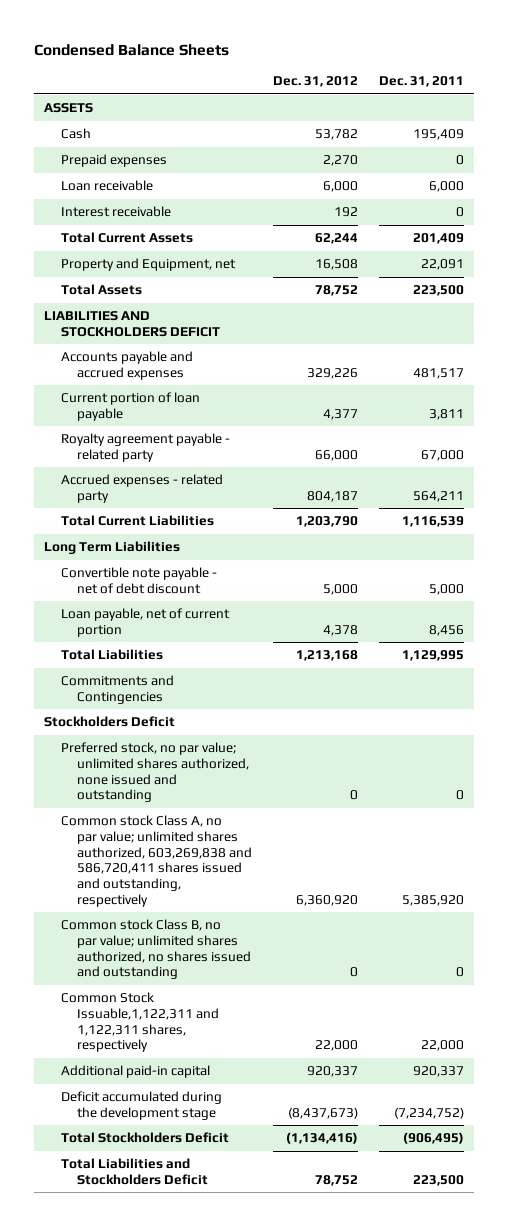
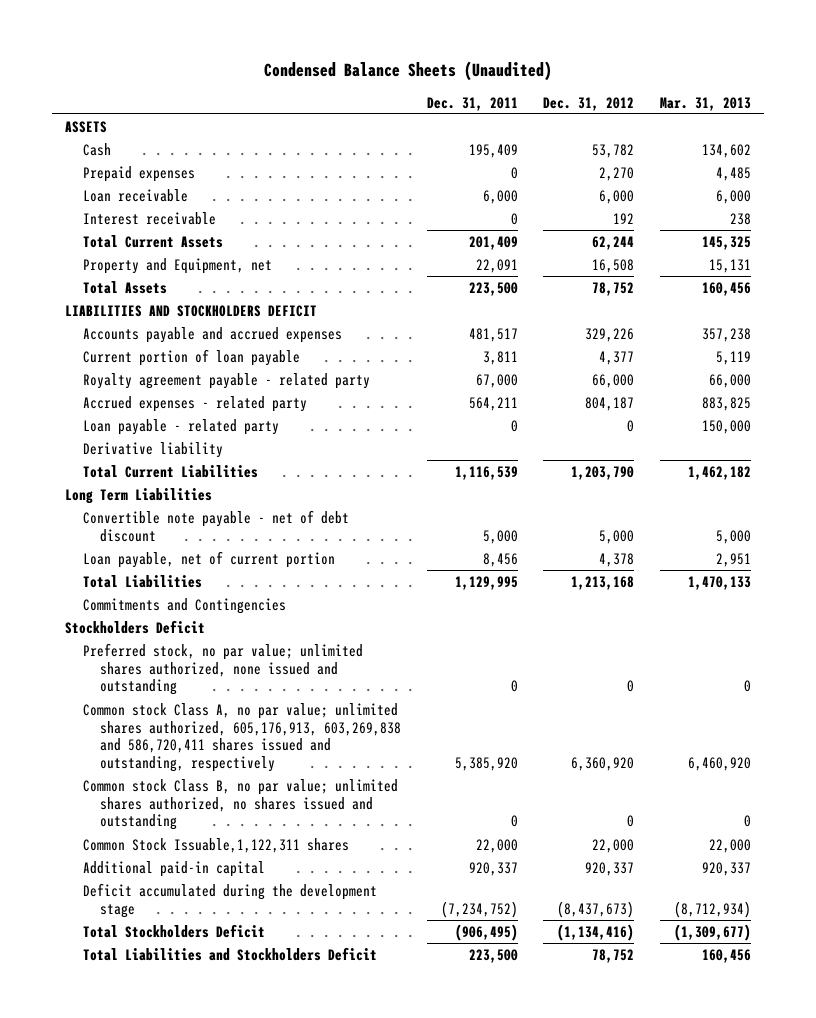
[33,43,229,56] Condensed Balance Sheets -> [263,60,552,81] Condensed Balance Sheets (Unaudited)
none -> [660,96,752,111] Mar. 31, 2013
none -> [82,418,279,435] Loan payable - related party
none -> [82,441,223,458] Derivative liability
[60,815,253,907] Common stock Class A, no par value; unlimited shares authorized, 603,269,838 and 586,720,411 shares issued and outstanding, respectively -> [82,702,402,773] Common stock Class A, no par value; unlimited shares authorized, 605,176,913, 603,269,838 and 586,720,411 shares issued and outstanding, respectively
[60,992,220,1053] Common Stock Issuable,1,122,311 and 1,122,311 shares, respectively -> [82,837,349,853] Common Stock Issuable,1,122,311 shares

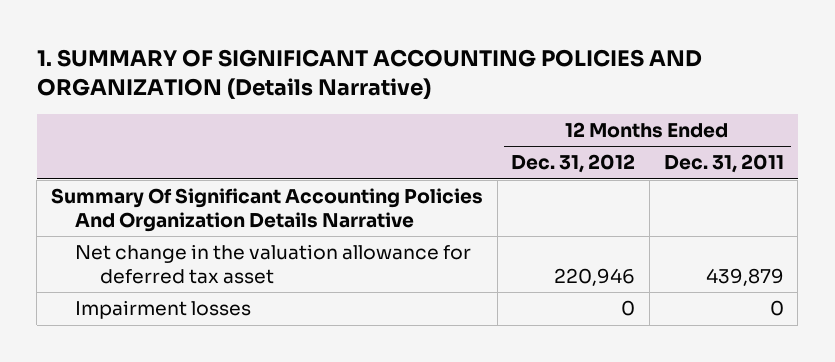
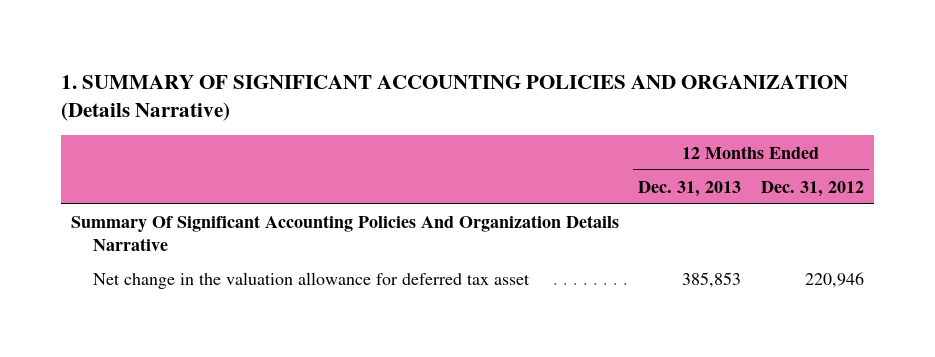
[663,154,784,174] Dec. 31, 2011 -> none
none -> [638,180,742,197] Dec. 31, 2013
[75,300,252,320] Impairment losses -> none

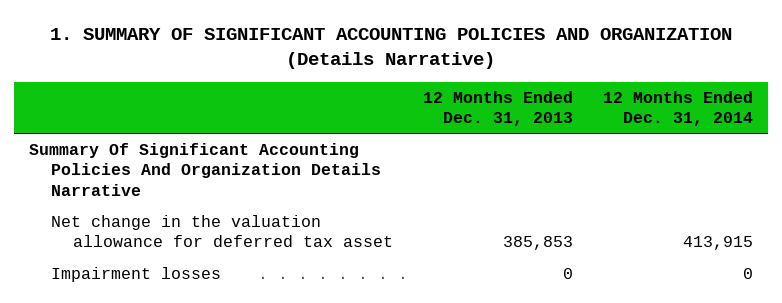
[761,180,865,197] Dec. 31, 2012 -> none
none -> [603,90,754,127] 12 Months Ended Dec. 31, 2014
none -> [51,266,222,282] Impairment losses

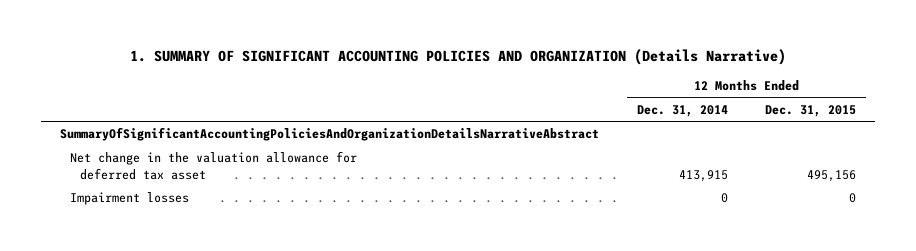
[423,90,574,127] 12 Months Ended Dec. 31, 2013 -> none
none -> [765,104,857,117] Dec. 31, 2015
[29,142,382,196] Summary Of Significant Accounting Policies And Organization Details Narrative -> [60,127,600,142] SummaryOfSignificantAccountingPoliciesAndOrganizationDetailsNarrativeAbstract

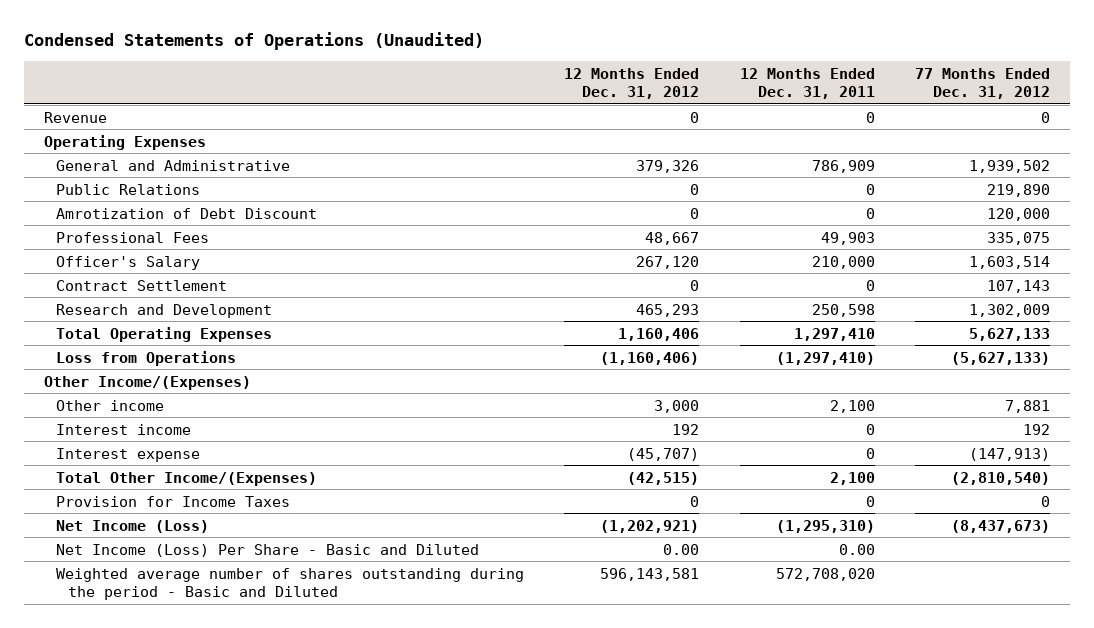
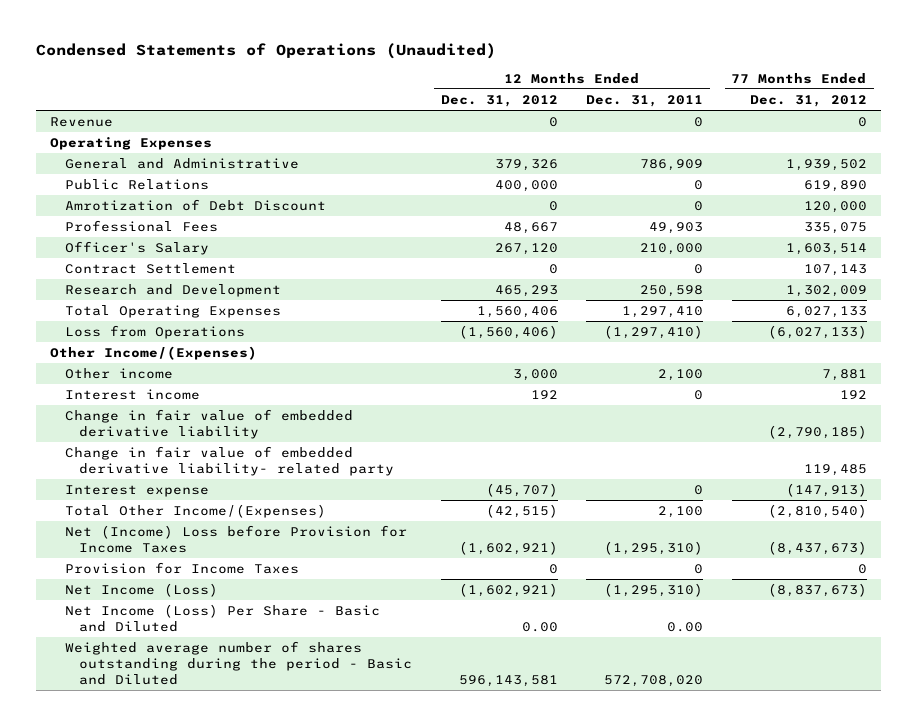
[690,183,700,195] 0 -> [494,180,558,193] 400,000
[987,183,1051,197] 219,890 -> [803,180,867,193] 619,890
[618,327,700,341] 1,160,406 -> [476,306,558,319] 1,560,406
[969,327,1051,341] 5,627,133 -> [785,306,867,319] 6,027,133
[600,351,700,365] (1,160,406) -> [458,325,558,340] (1,560,406)
[951,351,1051,365] (5,627,133) -> [767,325,867,340] (6,027,133)
none -> [64,409,353,439] Change in fair value of embedded derivative liability
none -> [64,446,395,476] Change in fair value of embedded derivative liability- related party
none -> [64,525,407,553] Net (Income) Loss before Provision for Income Taxes
[600,519,700,533] (1,202,921) -> [458,583,558,598] (1,602,921)
[951,519,1051,533] (8,437,673) -> [767,583,867,598] (8,837,673)

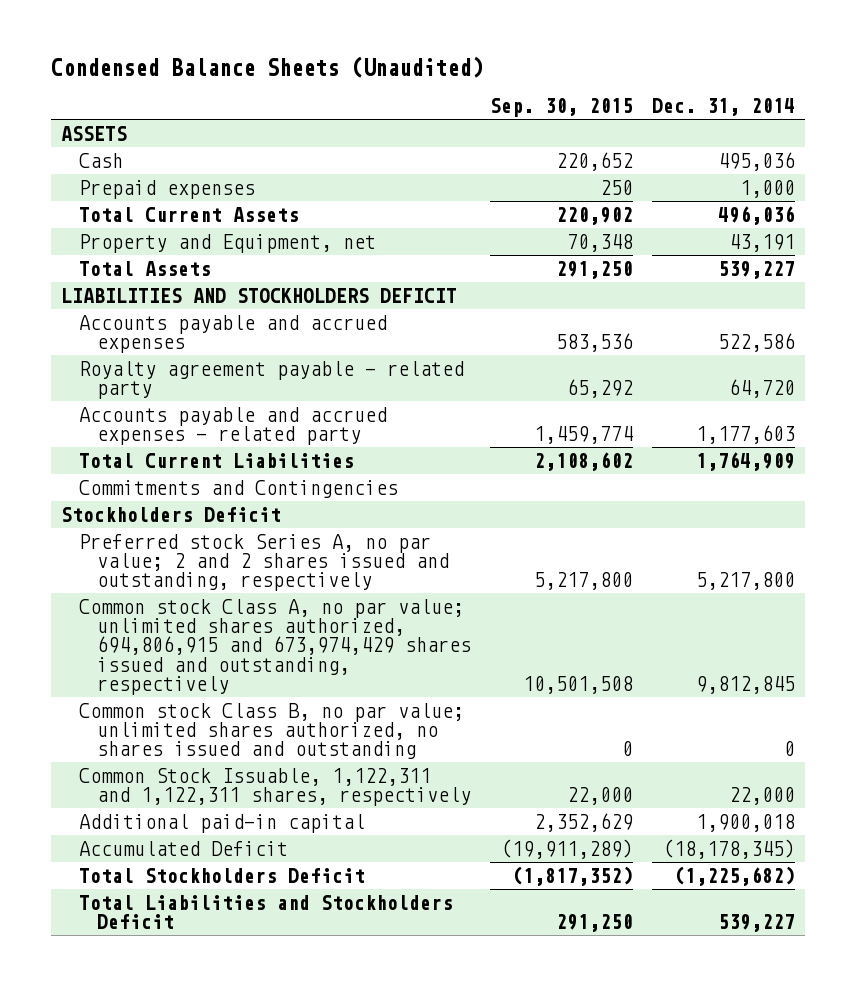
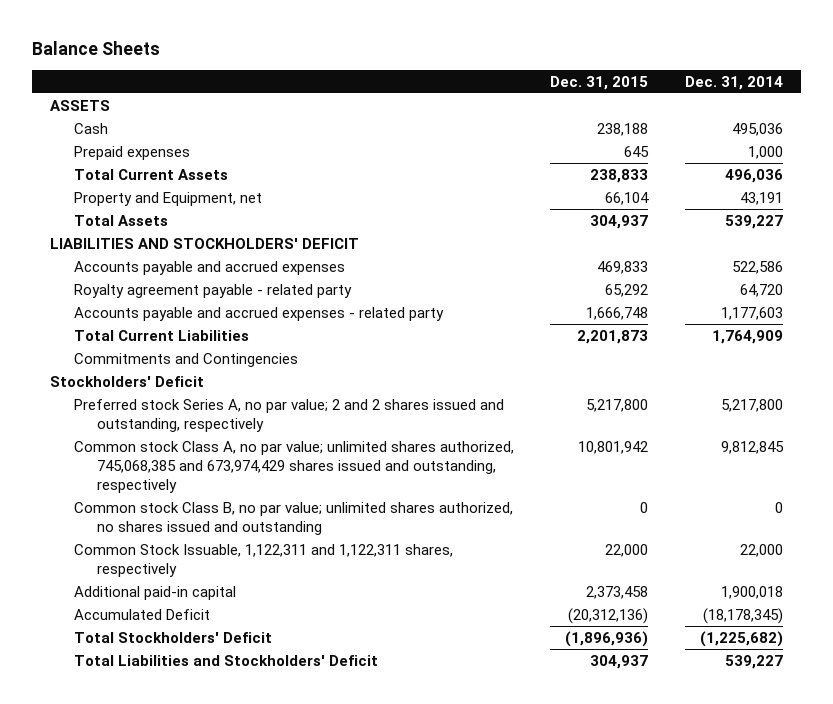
[51,56,484,79] Condensed Balance Sheets (Unaudited) -> [31,40,160,55] Balance Sheets
[490,98,634,118] Sep. 30, 2015 -> none
none -> [550,75,649,90] Dec. 31, 2015
[60,287,457,303] LIABILITIES AND STOCKHOLDERS DEFICIT -> [49,237,359,249] LIABILITIES AND STOCKHOLDERS' DEFICIT
[60,506,281,522] Stockholders Deficit -> [49,375,204,387] Stockholders' Deficit
[78,598,472,696] Common stock Class A, no par value; unlimited shares authorized, 694,806,915 and 673,974,429 shares issued and outstanding, respectively -> [73,440,514,493] Common stock Class A, no par value; unlimited shares authorized, 745,068,385 and 673,974,429 shares issued and outstanding, respectively
[78,867,365,883] Total Stockholders Deficit -> [73,631,272,643] Total Stockholders' Deficit
[78,894,453,930] Total Liabilities and Stockholders Deficit -> [73,654,378,666] Total Liabilities and Stockholders' Deficit

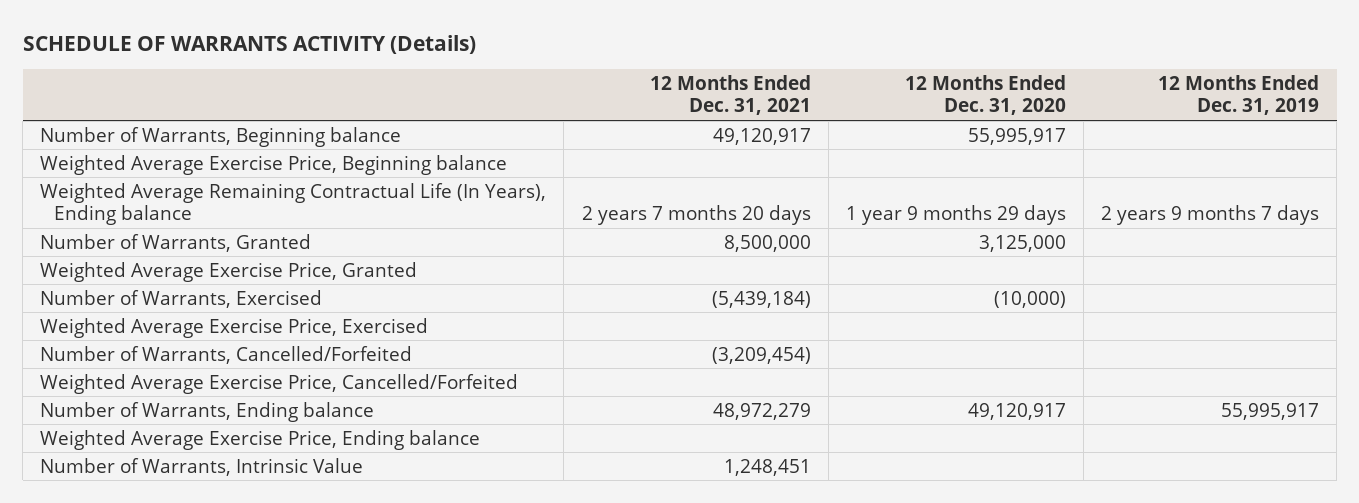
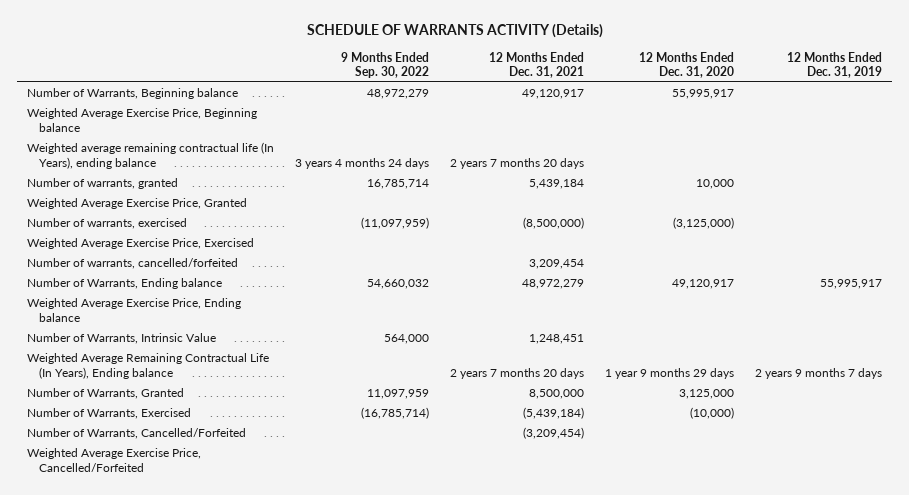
none -> [341,51,430,79] 9 Months Ended Sep. 30, 2022
none -> [27,142,275,169] Weighted average remaining contractual life (In Years), ending balance
none -> [27,178,179,190] Number of warrants, granted
none -> [27,218,188,230] Number of warrants, exercised
none -> [27,258,239,270] Number of warrants, cancelled/forfeited
[40,182,547,226] Weighted Average Remaining Contractual Life (In Years), Ending balance -> [27,353,270,379] Weighted Average Remaining Contractual Life (In Years), Ending balance
[40,233,312,252] Number of Warrants, Granted -> [27,388,185,400] Number of Warrants, Granted
[40,289,323,308] Number of Warrants, Exercised -> [27,408,192,420] Number of Warrants, Exercised
[40,345,413,364] Number of Warrants, Cancelled/Forfeited -> [27,428,247,440] Number of Warrants, Cancelled/Forfeited
[40,373,519,394] Weighted Average Exercise Price, Cancelled/Forfeited -> [27,448,202,472] Weighted Average Exercise Price, Cancelled/Forfeited

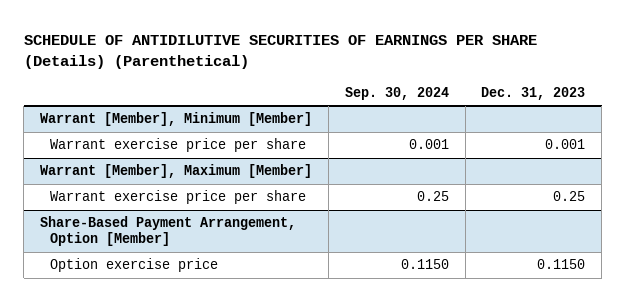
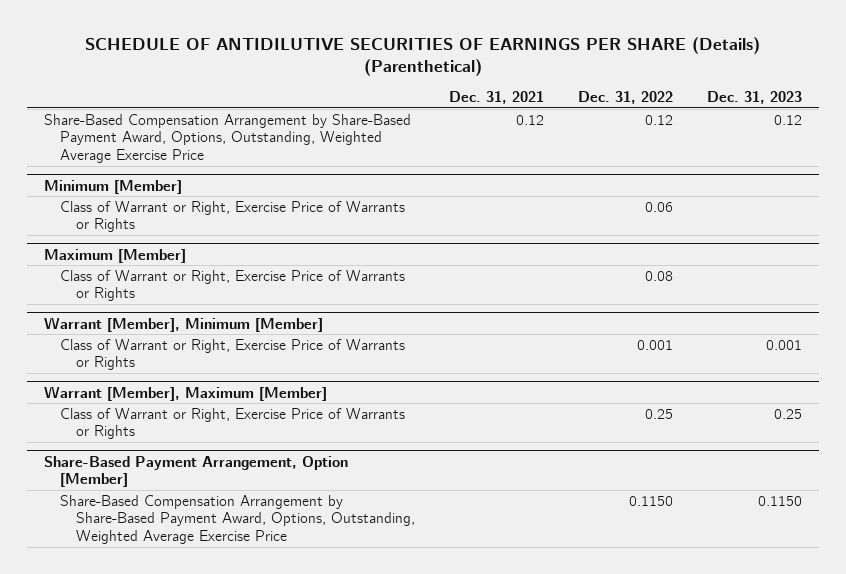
[344,86,449,100] Sep. 30, 2024 -> none
none -> [448,91,544,105] Dec. 31, 2021
none -> [577,91,673,105] Dec. 31, 2022
none -> [44,113,412,163] Share-Based Compensation Arrangement by Share-Based Payment Award, Options, Outstanding, Weighted Average Exercise Price
none -> [44,179,183,194] Minimum [Member]
none -> [60,200,406,233] Class of Warrant or Right, Exercise Price of Warrants or Rights
none -> [44,248,187,263] Maximum [Member]
none -> [60,269,406,302] Class of Warrant or Right, Exercise Price of Warrants or Rights
[49,138,306,153] Warrant exercise price per share -> [60,338,406,371] Class of Warrant or Right, Exercise Price of Warrants or Rights
[49,190,306,205] Warrant exercise price per share -> [60,407,406,440] Class of Warrant or Right, Exercise Price of Warrants or Rights
[49,258,218,273] Option exercise price -> [60,494,415,544] Share-Based Compensation Arrangement by Share-Based Payment Award, Options, Outstanding, Weighted Average Exercise Price

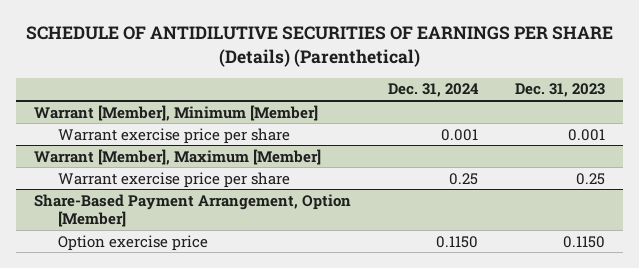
[448,91,544,105] Dec. 31, 2021 -> none
[577,91,673,105] Dec. 31, 2022 -> none
none -> [388,83,480,98] Dec. 31, 2024
[44,113,412,163] Share-Based Compensation Arrangement by Share-Based Payment Award, Options, Outstanding, Weighted Average Exercise Price -> none
[44,179,183,194] Minimum [Member] -> none
[60,200,406,233] Class of Warrant or Right, Exercise Price of Warrants or Rights -> none
[44,248,187,263] Maximum [Member] -> none
[60,269,406,302] Class of Warrant or Right, Exercise Price of Warrants or Rights -> none
[60,338,406,371] Class of Warrant or Right, Exercise Price of Warrants or Rights -> [57,127,290,144] Warrant exercise price per share
[60,407,406,440] Class of Warrant or Right, Exercise Price of Warrants or Rights -> [57,171,290,188] Warrant exercise price per share
[60,494,415,544] Share-Based Compensation Arrangement by Share-Based Payment Award, Options, Outstanding, Weighted Average Exercise Price -> [57,234,208,251] Option exercise price

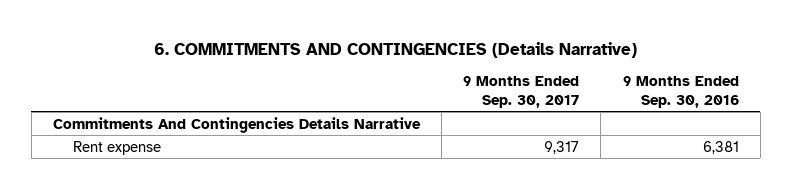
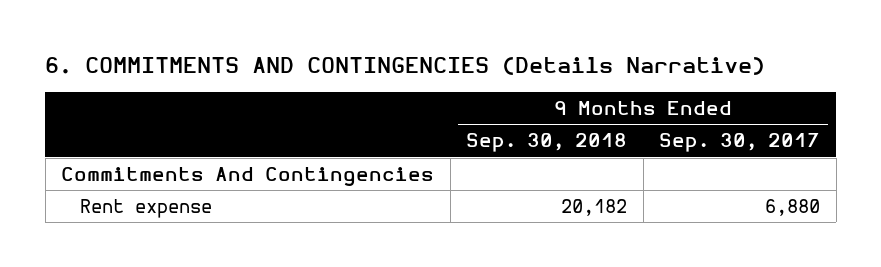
[622,76,739,108] 9 Months Ended Sep. 30, 2016 -> none
none -> [466,133,628,153] Sep. 30, 2018
[53,116,422,133] Commitments And Contingencies Details Narrative -> [61,167,435,187] Commitments And Contingencies
[544,140,580,154] 9,317 -> [765,199,821,217] 6,880

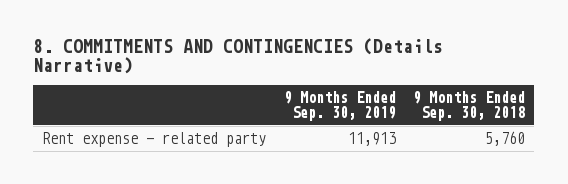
[45,57,766,76] 6. COMMITMENTS AND CONTINGENCIES (Details Narrative) -> [33,37,444,75] 8. COMMITMENTS AND CONTINGENCIES (Details Narrative)
[659,133,821,153] Sep. 30, 2017 -> none
none -> [283,91,396,122] 9 Months Ended Sep. 30, 2019
[61,167,435,187] Commitments And Contingencies -> none
[80,199,213,219] Rent expense -> [42,132,267,148] Rent expense - related party
[561,199,628,217] 20,182 -> [485,131,526,147] 5,760

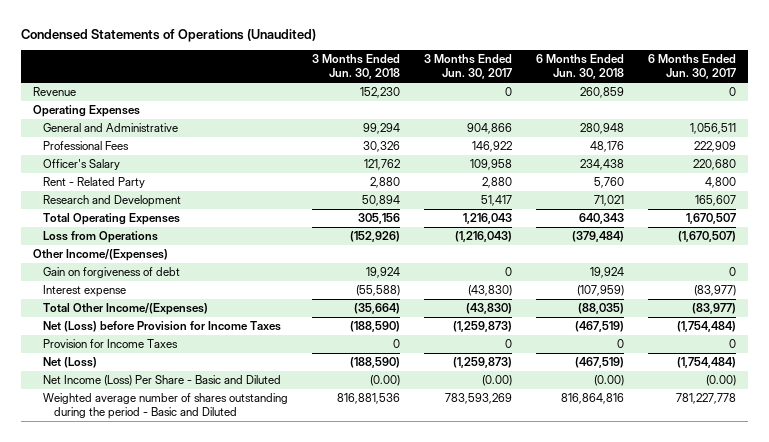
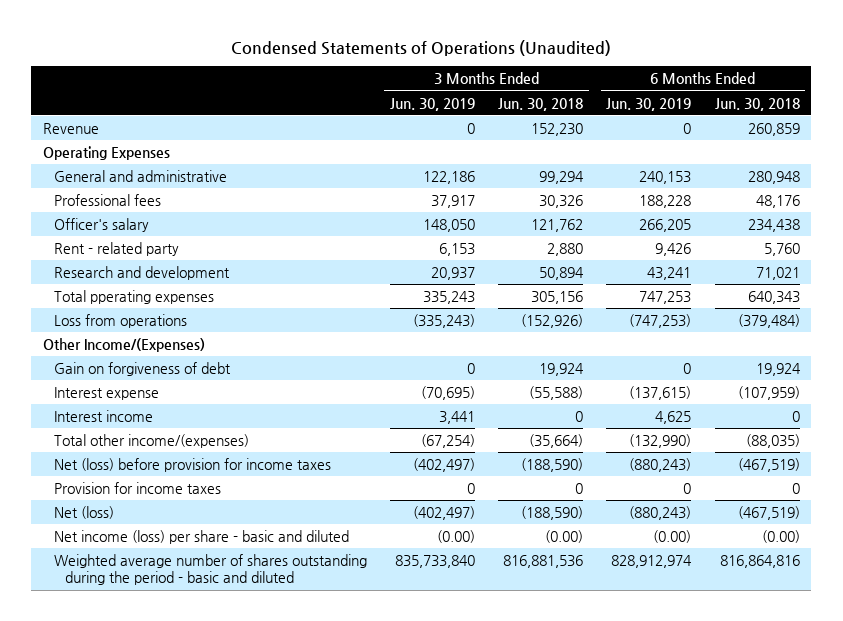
[424,54,513,80] 3 Months Ended Jun. 30, 2017 -> none
[648,54,737,80] 6 Months Ended Jun. 30, 2017 -> none
none -> [389,97,475,111] Jun. 30, 2019
none -> [606,97,692,111] Jun. 30, 2019
[43,123,179,133] General and Administrative -> [53,169,227,182] General and administrative
[43,141,130,151] Professional Fees -> [53,193,161,206] Professional fees
[43,159,121,171] Officer's Salary -> [53,217,149,232] Officer's salary
[43,177,146,189] Rent - Related Party -> [53,241,179,256] Rent - related party
[43,195,182,208] Research and Development -> [53,265,230,280] Research and development
[43,213,181,226] Total Operating Expenses -> [53,289,214,304] Total pperating expenses
[43,231,159,244] Loss from Operations -> [53,313,187,328] Loss from operations
none -> [53,409,153,422] Interest income
[43,303,209,316] Total Other Income/(Expenses) -> [53,433,249,448] Total other income/(expenses)
[43,321,282,333] Net (Loss) before Provision for Income Taxes -> [53,457,331,472] Net (loss) before provision for income taxes
[43,339,179,349] Provision for Income Taxes -> [53,481,221,494] Provision for income taxes
[43,357,98,369] Net (Loss) -> [53,505,114,519] Net (loss)
[43,375,282,387] Net Income (Loss) Per Share - Basic and Diluted -> [53,529,349,544] Net income (loss) per share - basic and diluted
[43,393,289,419] Weighted average number of shares outstanding during the period - Basic and Diluted -> [53,553,367,586] Weighted average number of shares outstanding during the period - basic and diluted

